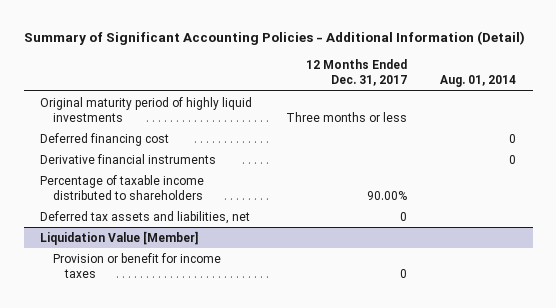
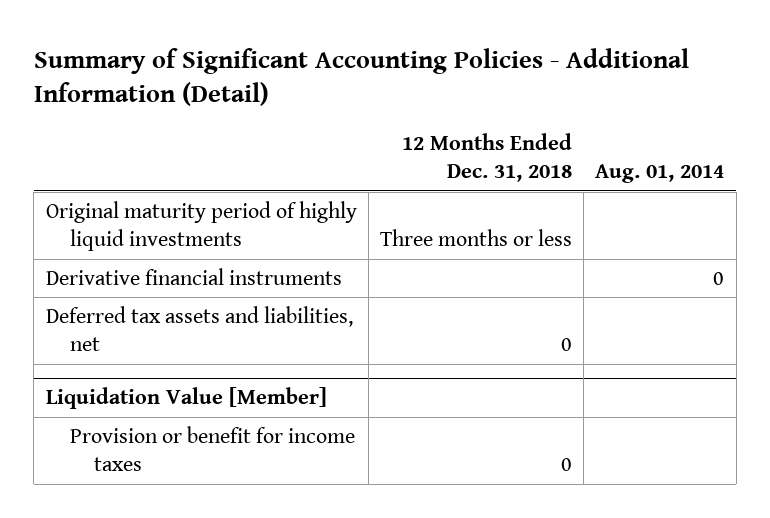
[305,58,407,87] 12 Months Ended Dec. 31, 2017 -> none
none -> [401,132,572,183] 12 Months Ended Dec. 31, 2018
[40,132,170,146] Deferred financing cost -> none
[40,174,205,201] Percentage of taxable income distributed to shareholders -> none

